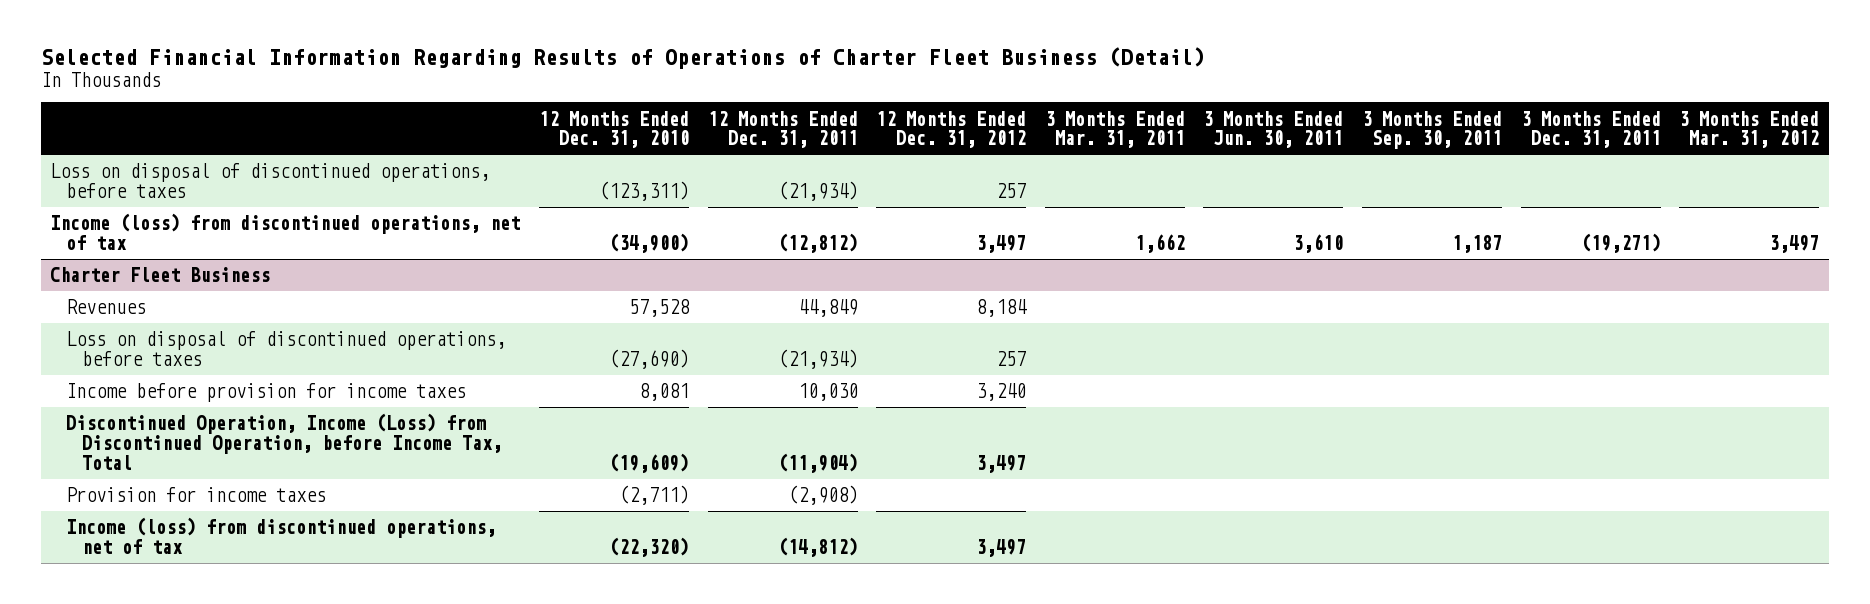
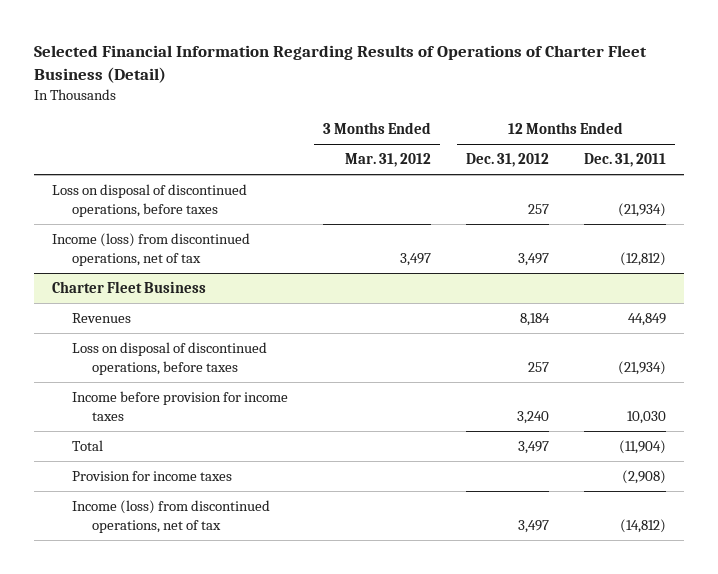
[538,110,689,149] 12 Months Ended Dec. 31, 2010 -> none
[1044,110,1185,149] 3 Months Ended Mar. 31, 2011 -> none
[1203,110,1344,149] 3 Months Ended Jun. 30, 2011 -> none
[1362,110,1503,150] 3 Months Ended Sep. 30, 2011 -> none
[1520,110,1661,149] 3 Months Ended Dec. 31, 2011 -> none
[66,413,503,470] Discontinued Operation, Income (Loss) from Discontinued Operation, before Income Tax, Total -> [72,439,104,451] Total

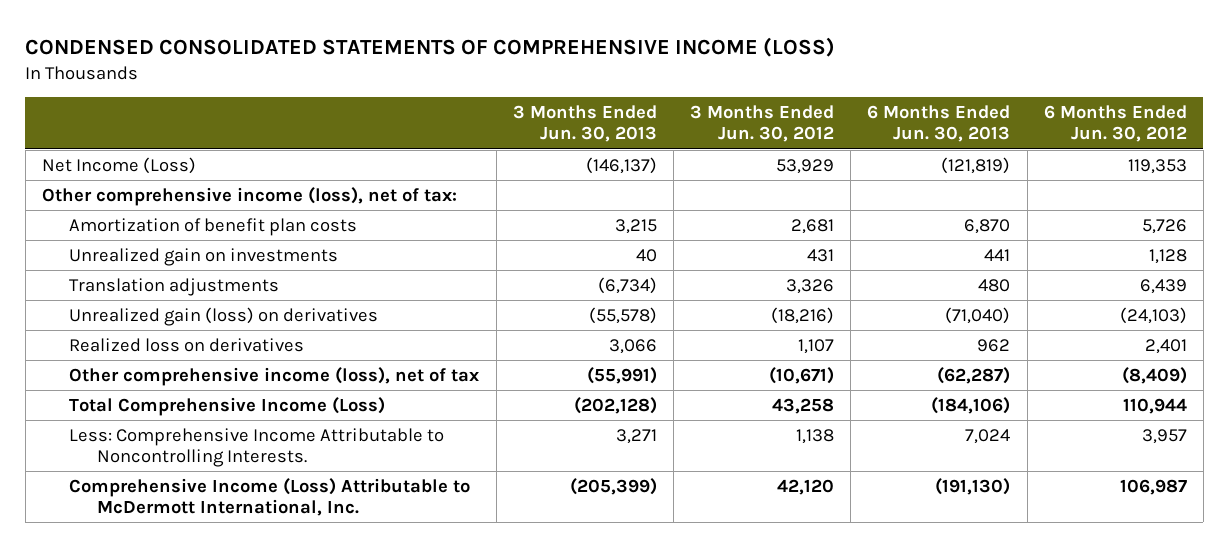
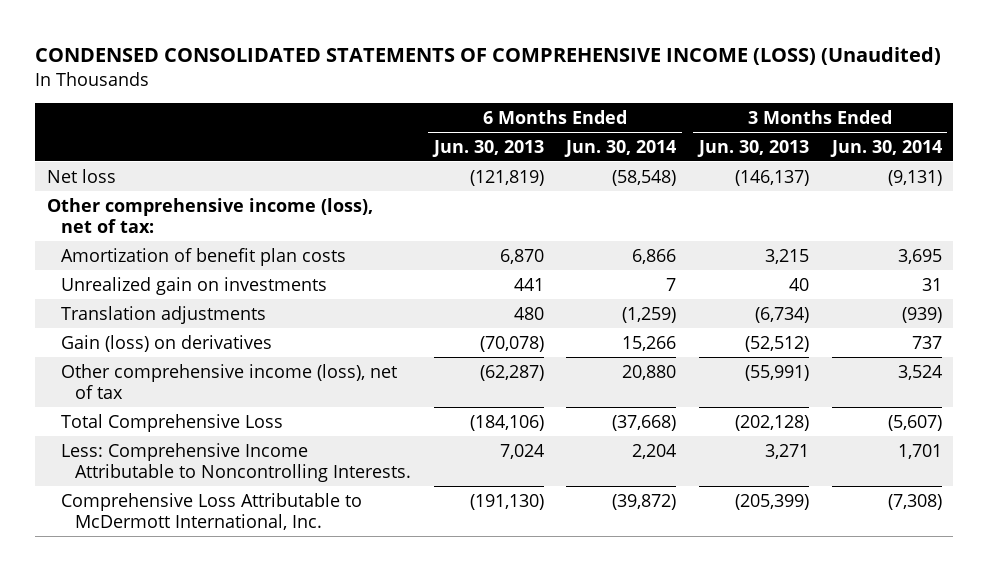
[25,36,836,57] CONDENSED CONSOLIDATED STATEMENTS OF COMPREHENSIVE INCOME (LOSS) -> [35,47,942,66] CONDENSED CONSOLIDATED STATEMENTS OF COMPREHENSIVE INCOME (LOSS) (Unaudited)
[690,105,835,143] 3 Months Ended Jun. 30, 2012 -> none
[1043,105,1187,143] 6 Months Ended Jun. 30, 2012 -> none
none -> [564,139,677,157] Jun. 30, 2014
none -> [829,139,942,157] Jun. 30, 2014
[41,156,196,174] Net Income (Loss) -> [46,168,116,183] Net loss
[69,337,305,352] Realized loss on derivatives -> none
[69,306,379,326] Unrealized gain (loss) on derivatives -> [60,334,272,352] Gain (loss) on derivatives
[588,306,657,324] (55,578) -> [744,335,809,352] (52,512)
[945,306,1011,324] (71,040) -> [479,335,544,352] (70,078)
[69,396,386,416] Total Comprehensive Income (Loss) -> [60,413,283,432] Total Comprehensive Loss
[69,477,471,517] Comprehensive Income (Loss) Attributable to McDermott International, Inc. -> [60,492,362,530] Comprehensive Loss Attributable to McDermott International, Inc.

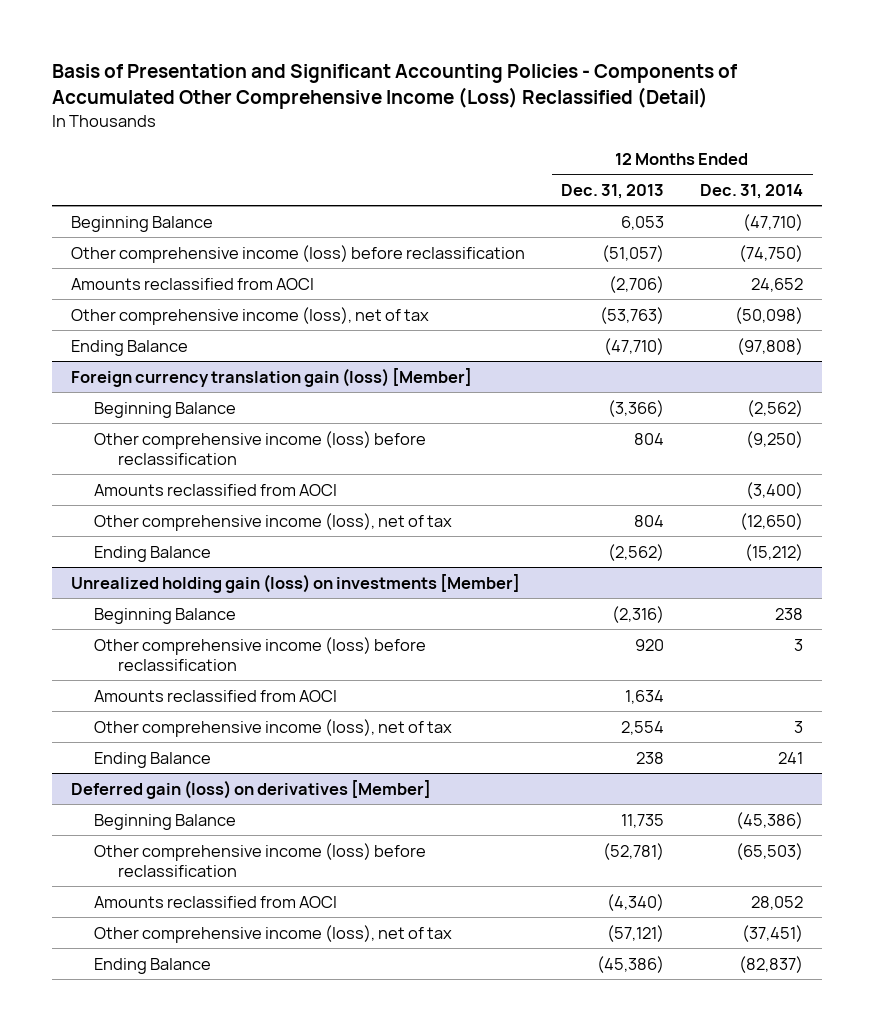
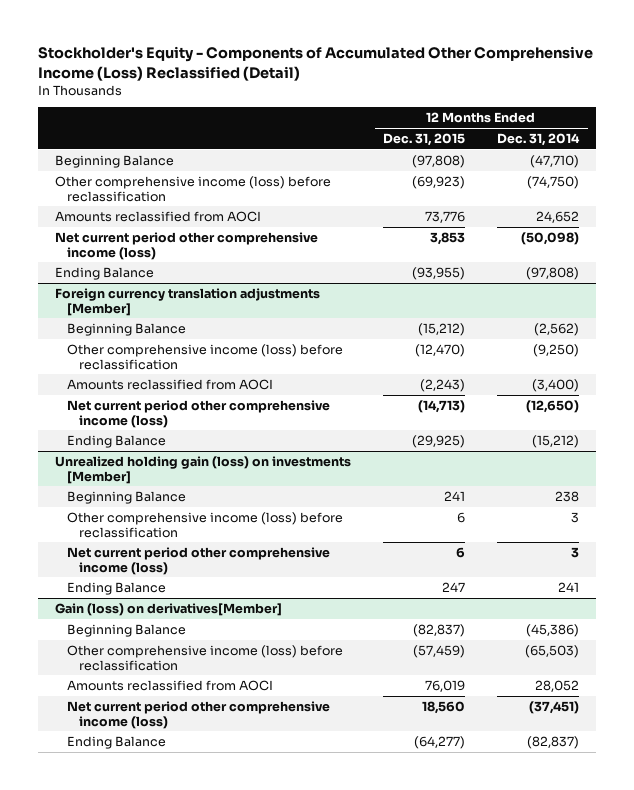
[52,64,738,110] Basis of Presentation and Significant Accounting Policies - Components of Accumulated Other Comprehensive Income (Loss) Reclassified (Detail) -> [38,46,594,81] Stockholder's Equity - Components of Accumulated Other Comprehensive Income (Loss) Reclassified (Detail)
[561,183,665,199] Dec. 31, 2013 -> none
none -> [383,133,466,147] Dec. 31, 2015
[70,306,429,325] Other comprehensive income (loss), net of tax -> [54,231,318,260] Net current period other comprehensive income (loss)
[70,367,472,387] Foreign currency translation gain (loss) [Member] -> [54,287,320,316] Foreign currency translation adjustments [Member]
[94,512,453,531] Other comprehensive income (loss), net of tax -> [66,399,330,428] Net current period other comprehensive income (loss)
[94,689,338,702] Amounts reclassified from AOCI -> none
[94,718,453,737] Other comprehensive income (loss), net of tax -> [66,546,330,575] Net current period other comprehensive income (loss)
[70,779,431,799] Deferred gain (loss) on derivatives [Member] -> [54,602,282,616] Gain (loss) on derivatives[Member]
[94,924,453,943] Other comprehensive income (loss), net of tax -> [66,700,330,729] Net current period other comprehensive income (loss)

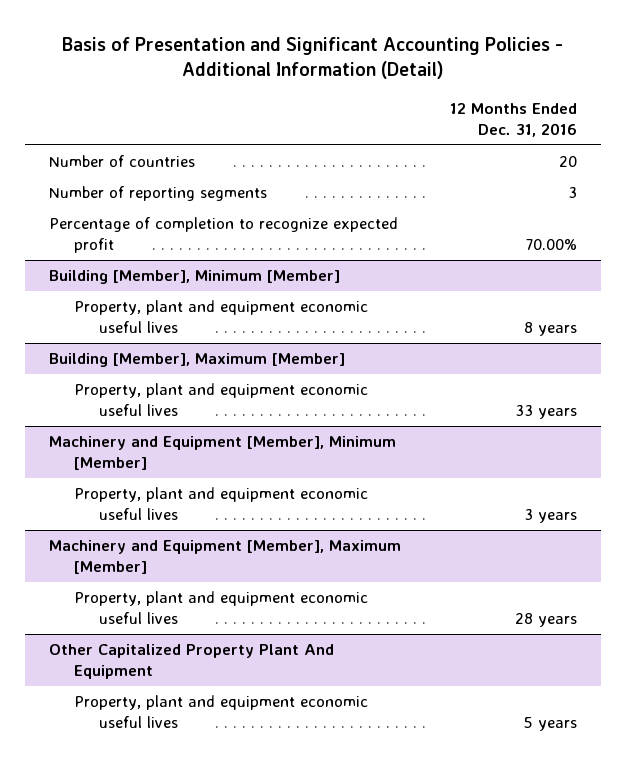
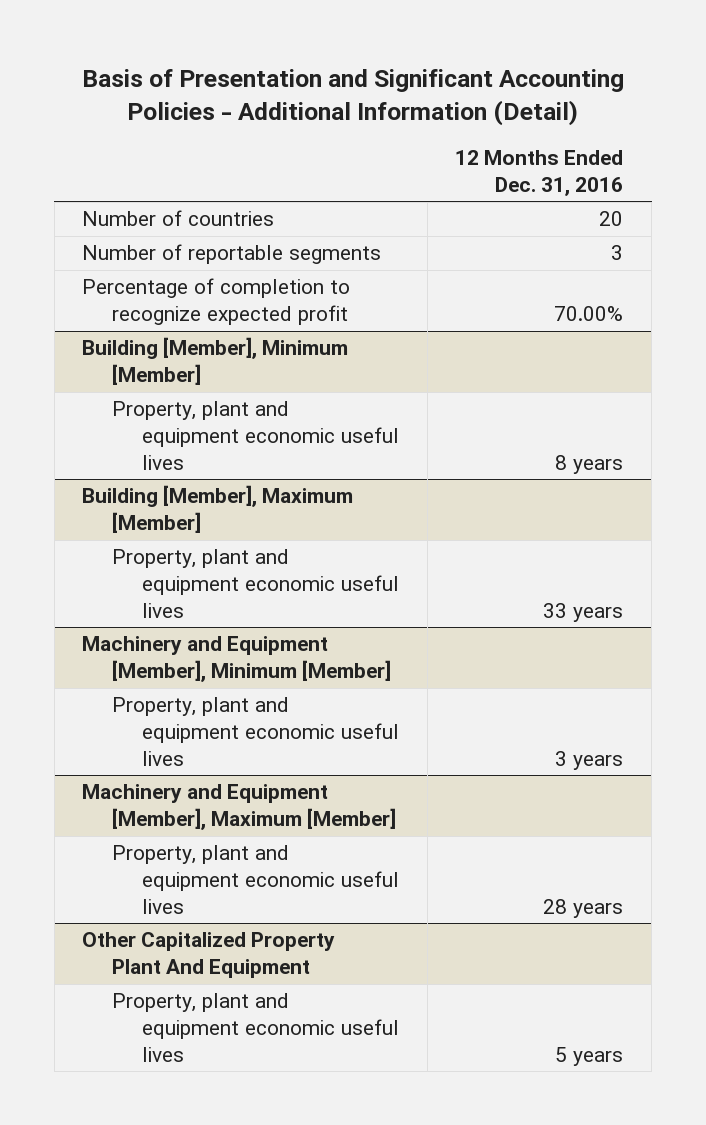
[49,186,268,202] Number of reporting segments -> [82,244,382,265] Number of reportable segments

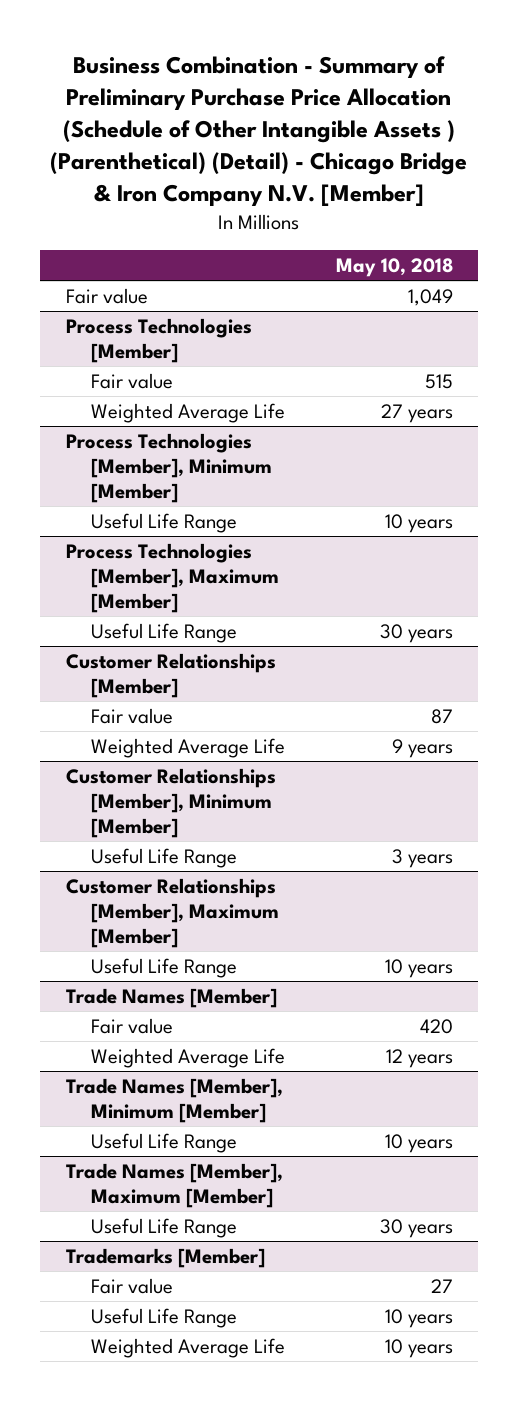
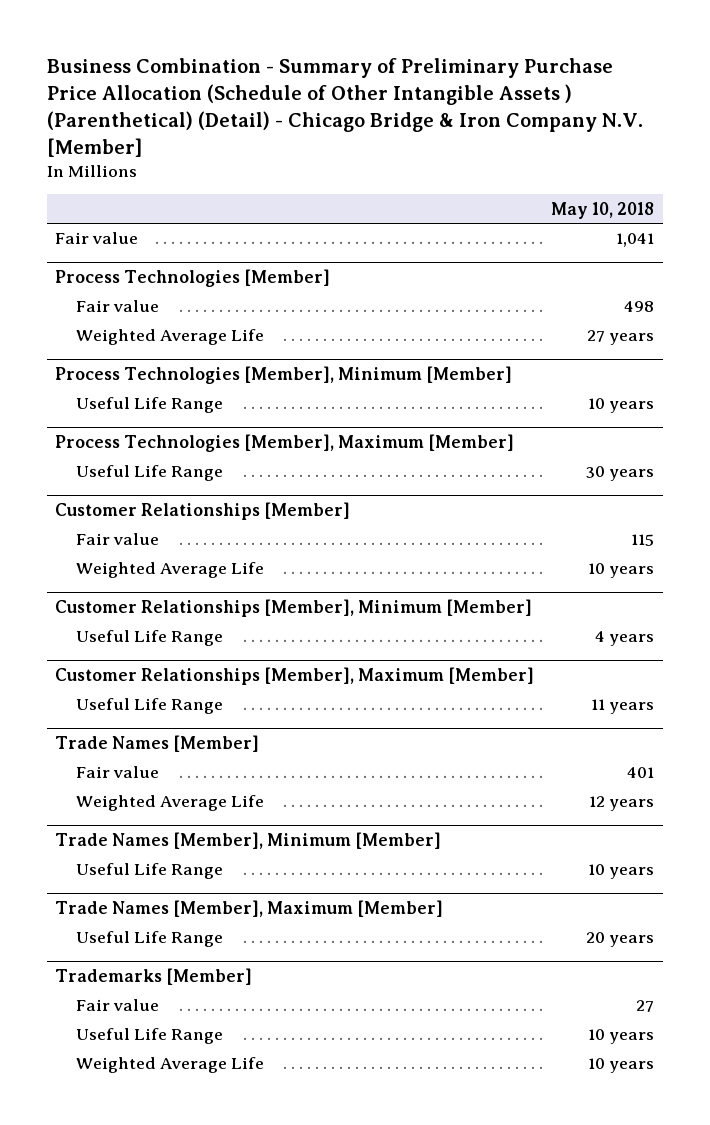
[407,288,453,306] 1,049 -> [616,233,655,248] 1,041
[424,373,453,389] 515 -> [624,301,655,313] 498
[430,708,453,724] 87 -> [631,534,655,547] 115
[391,738,453,758] 9 years -> [588,563,655,579] 10 years
[391,848,453,868] 3 years -> [595,631,655,647] 4 years
[384,958,453,978] 10 years -> [591,699,655,715] 11 years
[419,1018,453,1034] 420 -> [627,767,655,779] 401
[379,1218,453,1238] 30 years -> [586,932,655,948] 20 years

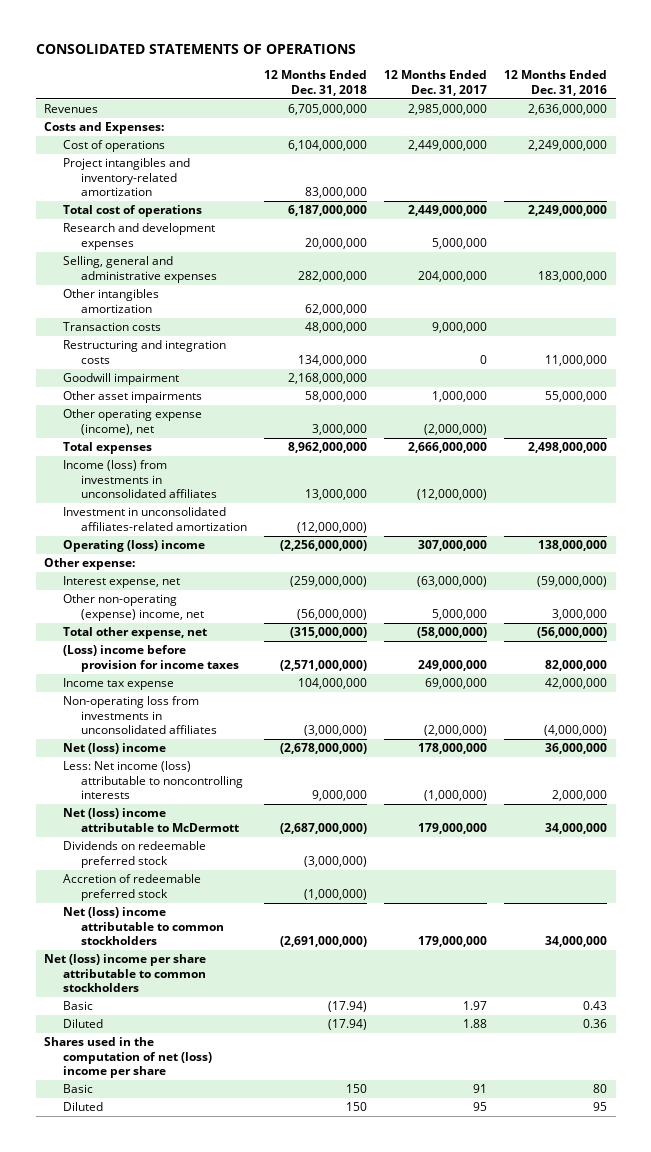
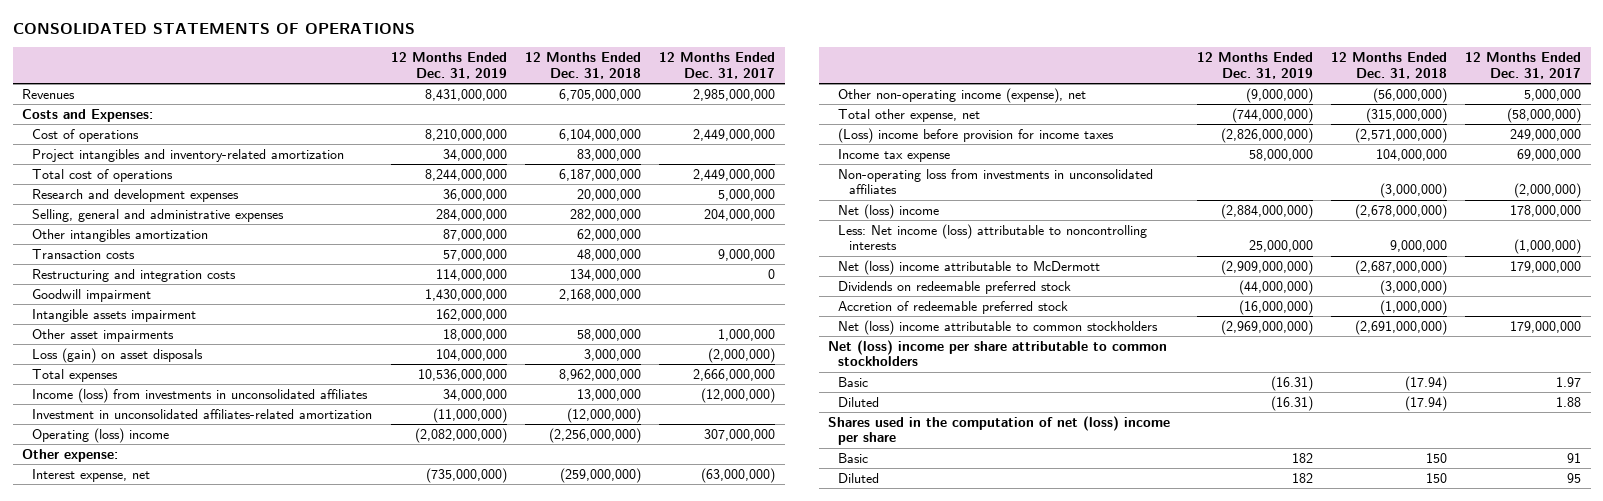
[504,70,608,96] 12 Months Ended Dec. 31, 2016 -> none
none -> [390,52,507,79] 12 Months Ended Dec. 31, 2019
none -> [32,308,197,322] Intangible assets impairment
[62,409,202,435] Other operating expense (income), net -> none
none -> [32,347,204,363] Loss (gain) on asset disposals
[62,594,205,621] Other non-operating (expense) income, net -> [838,87,1087,103] Other non-operating income (expense), net

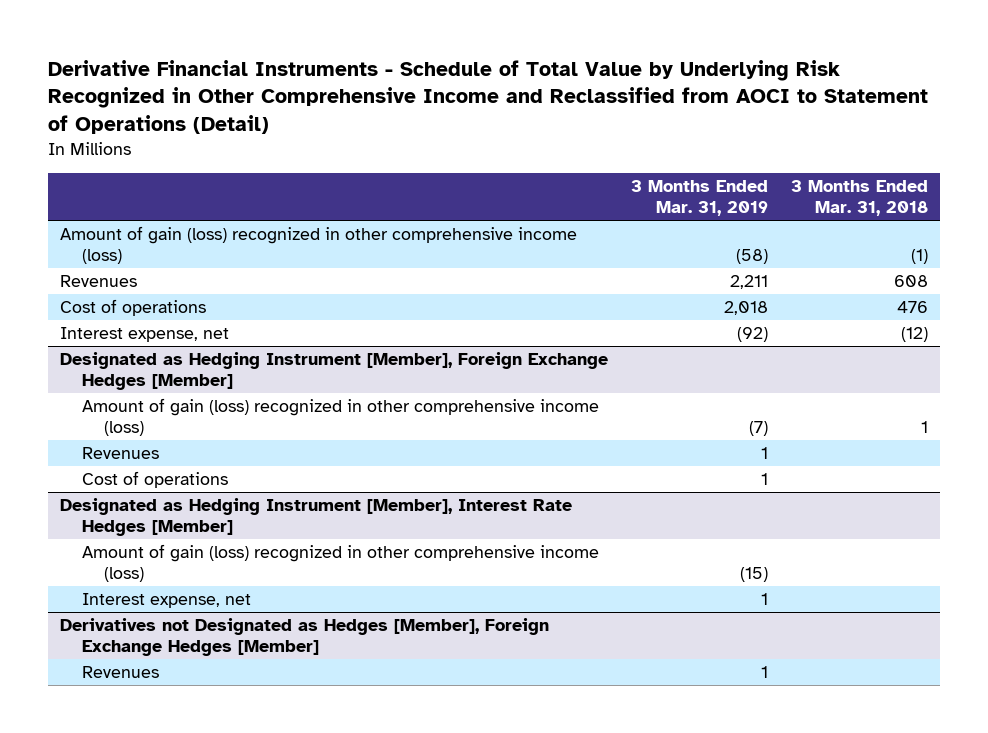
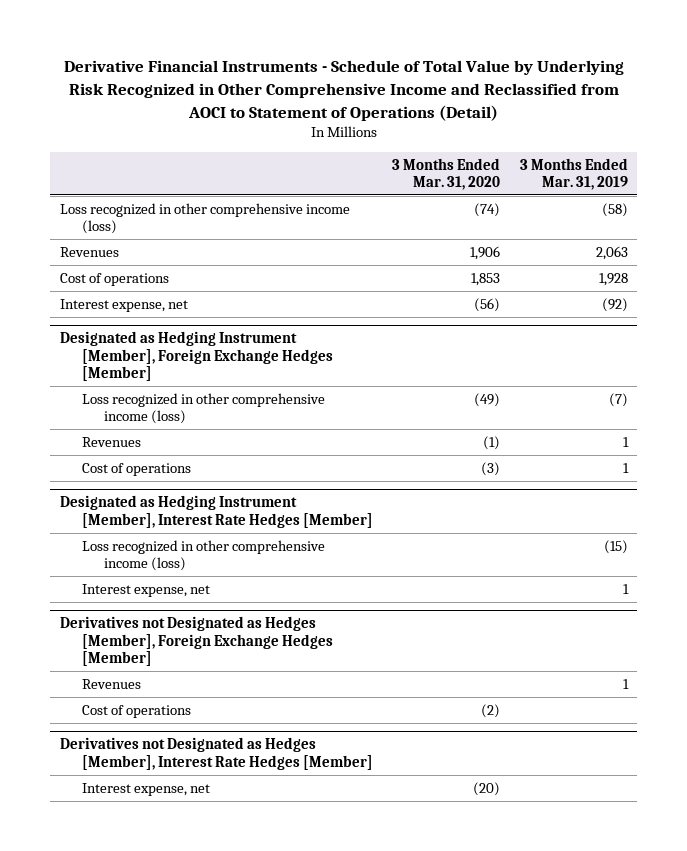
[791,180,929,217] 3 Months Ended Mar. 31, 2018 -> none
none -> [392,157,501,190] 3 Months Ended Mar. 31, 2020
[59,226,577,264] Amount of gain (loss) recognized in other comprehensive income (loss) -> [59,202,350,235] Loss recognized in other comprehensive income (loss)
[729,275,768,290] 2,211 -> [595,245,628,260] 2,063
[723,301,768,316] 2,018 -> [598,272,628,286] 1,928
[81,398,599,436] Amount of gain (loss) recognized in other comprehensive income (loss) -> [81,392,325,425] Loss recognized in other comprehensive income (loss)
[81,544,599,582] Amount of gain (loss) recognized in other comprehensive income (loss) -> [81,539,325,572] Loss recognized in other comprehensive income (loss)
none -> [81,704,191,718] Cost of operations
none -> [59,737,373,770] Derivatives not Designated as Hedges [Member], Interest Rate Hedges [Member]
none -> [81,782,210,796] Interest expense, net

